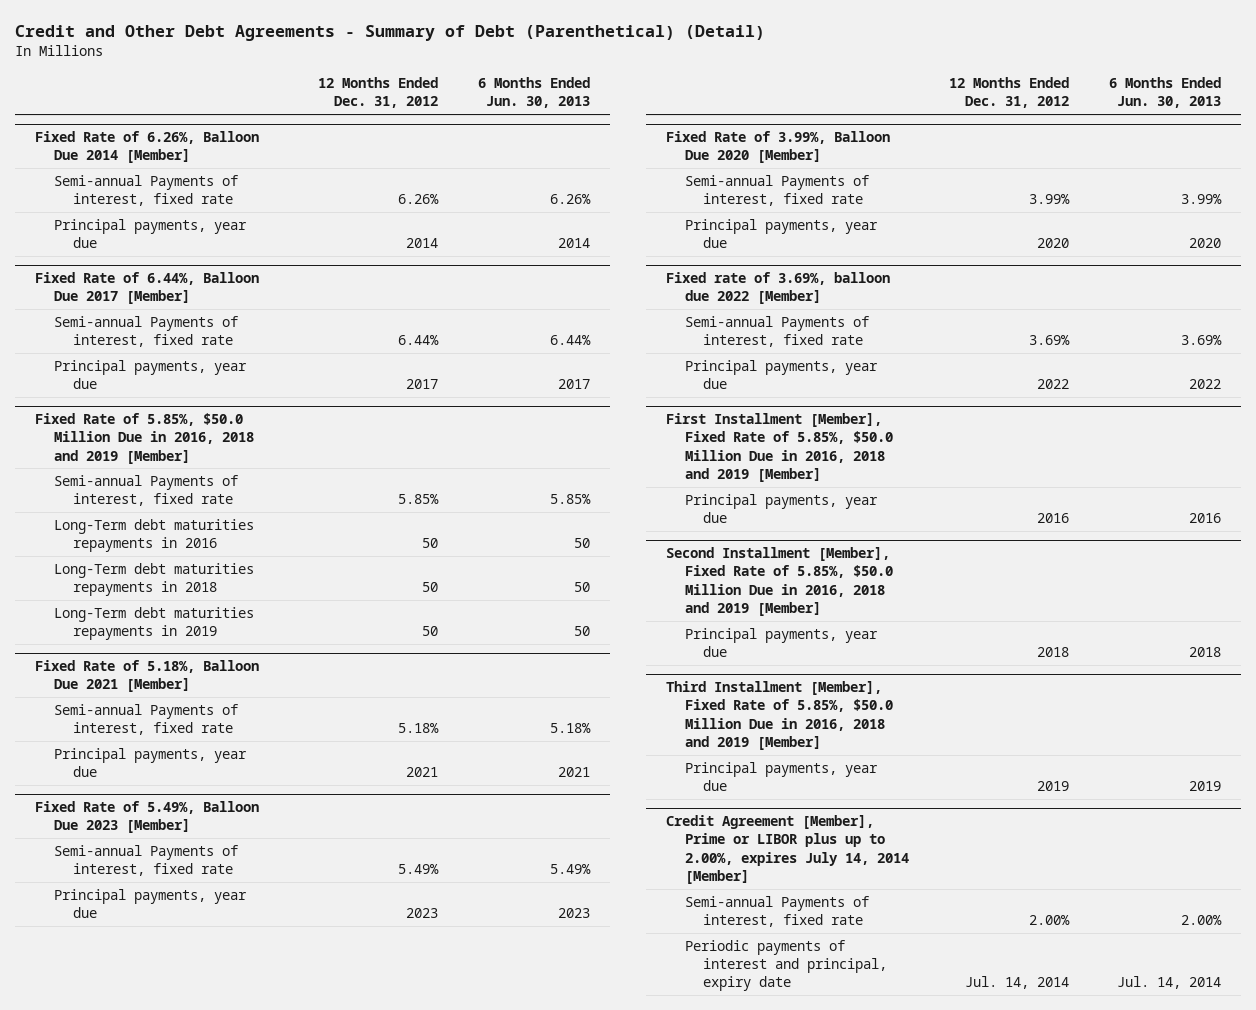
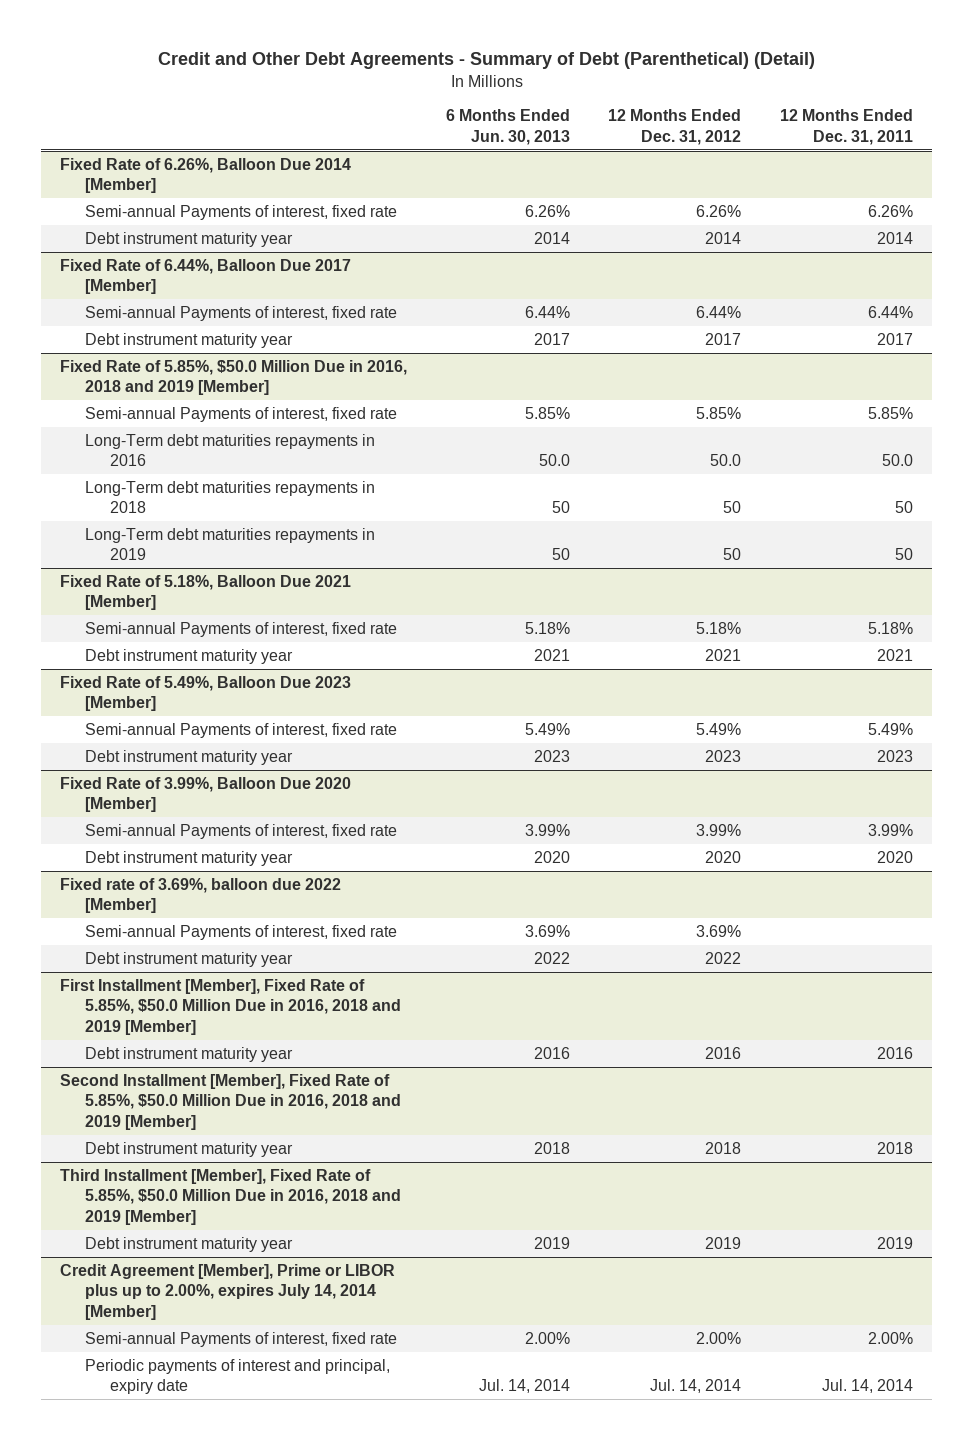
none -> [780,109,914,145] 12 Months Ended Dec. 31, 2011
[53,219,247,249] Principal payments, year due -> [84,231,293,247] Debt instrument maturity year
[53,360,247,390] Principal payments, year due -> [84,332,293,348] Debt instrument maturity year
[421,538,438,549] 50 -> [710,454,742,467] 50.0
[574,538,591,549] 50 -> [538,454,570,467] 50.0
[53,748,247,778] Principal payments, year due -> [84,648,293,664] Debt instrument maturity year
[53,889,247,919] Principal payments, year due -> [84,749,293,765] Debt instrument maturity year
[684,219,878,249] Principal payments, year due -> [84,850,293,866] Debt instrument maturity year
[684,360,878,390] Principal payments, year due -> [84,951,293,967] Debt instrument maturity year
[684,494,878,524] Principal payments, year due -> [84,1046,293,1062] Debt instrument maturity year
[684,628,878,658] Principal payments, year due -> [84,1141,293,1157] Debt instrument maturity year
[684,762,878,792] Principal payments, year due -> [84,1236,293,1252] Debt instrument maturity year

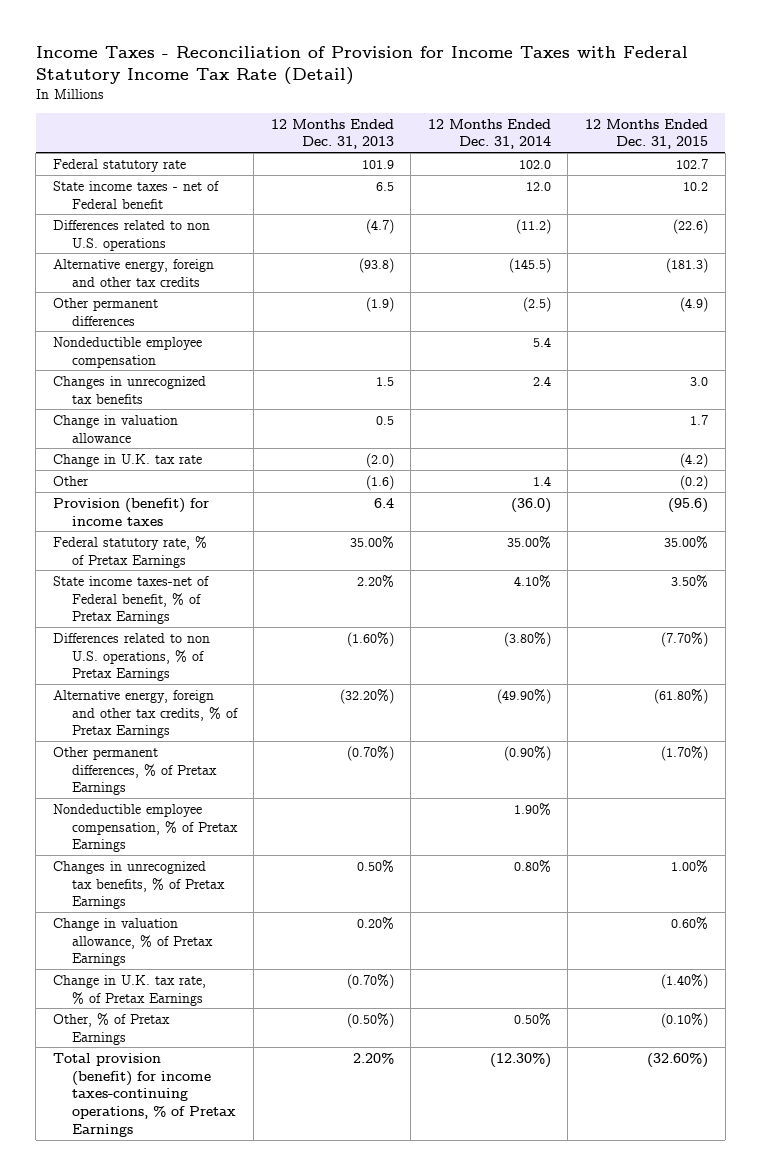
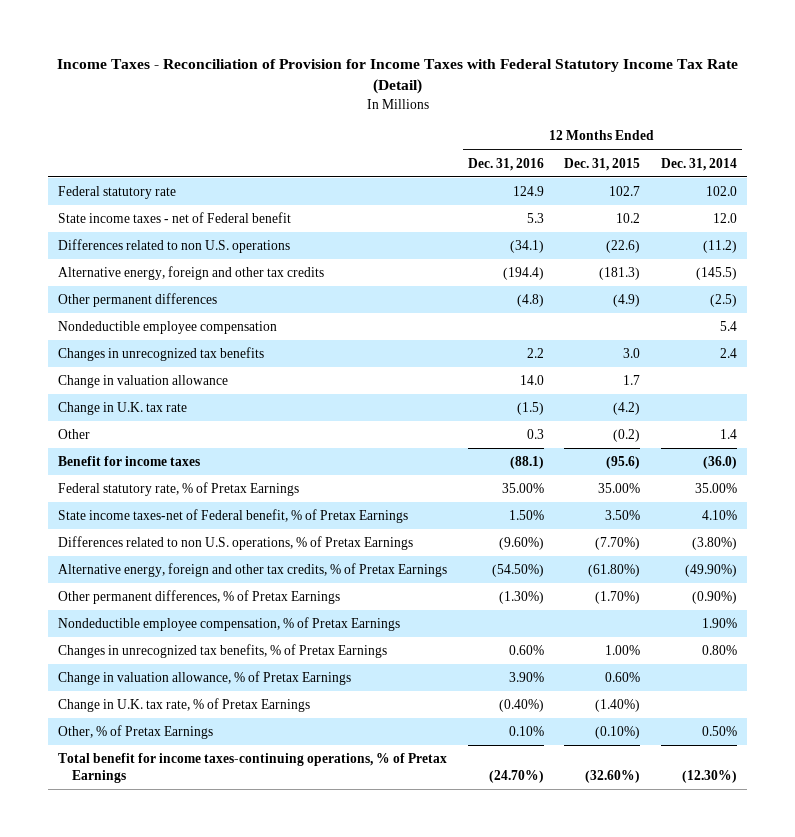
[270,118,394,150] 12 Months Ended Dec. 31, 2013 -> none
none -> [467,157,544,171] Dec. 31, 2016
[52,497,209,526] Provision (benefit) for income taxes -> [58,456,201,467] Benefit for income taxes
[52,1052,236,1138] Total provision (benefit) for income taxes-continuing operations, % of Pretax Earnings -> [58,753,448,784] Total benefit for income taxes-continuing operations, % of Pretax Earnings

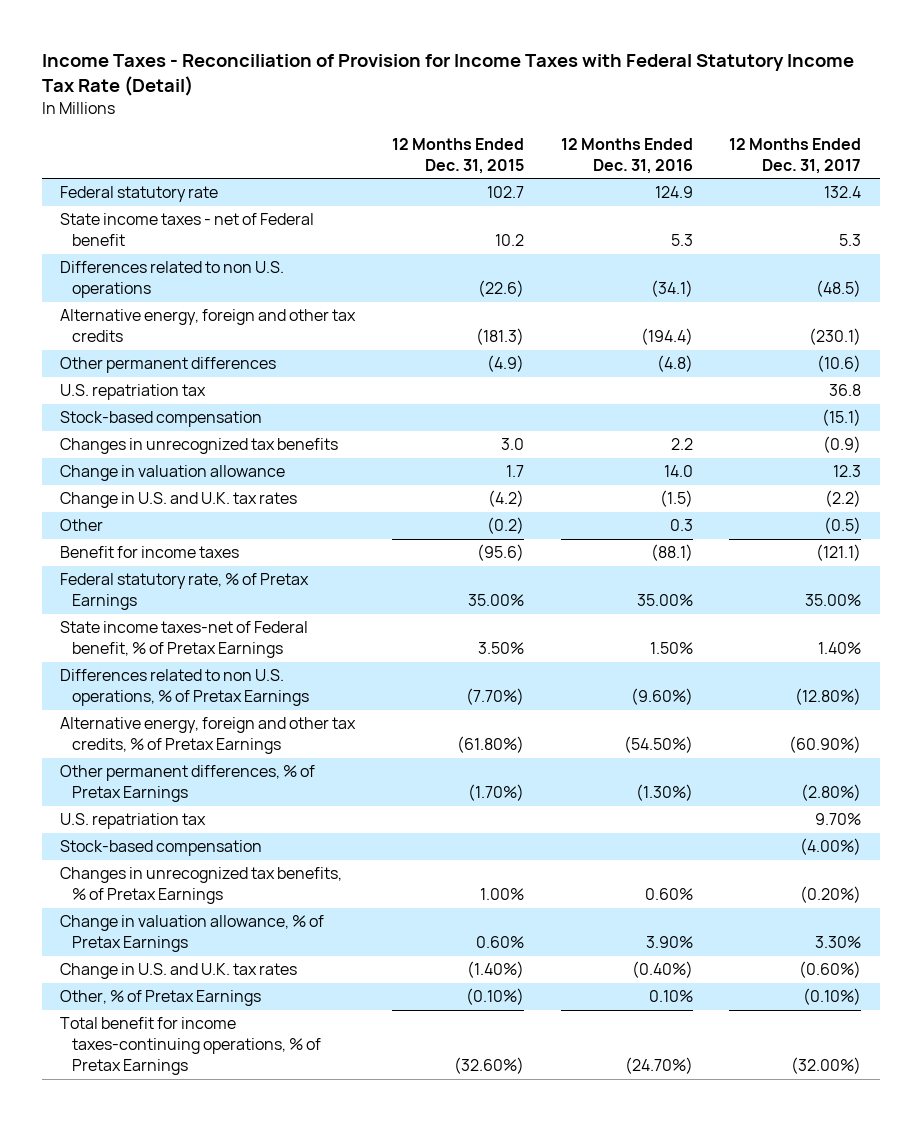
[661,157,738,171] Dec. 31, 2014 -> none
none -> [729,137,862,174] 12 Months Ended Dec. 31, 2017
none -> [60,384,207,401] U.S. repatriation tax
[58,321,278,335] Nondeductible employee compensation -> [60,411,263,428] Stock-based compensation
[58,402,188,416] Change in U.K. tax rate -> [60,492,298,509] Change in U.S. and U.K. tax rates
none -> [60,813,207,830] U.S. repatriation tax
[58,617,401,632] Nondeductible employee compensation, % of Pretax Earnings -> [60,840,263,857] Stock-based compensation
[58,698,311,713] Change in U.K. tax rate, % of Pretax Earnings -> [60,963,298,980] Change in U.S. and U.K. tax rates

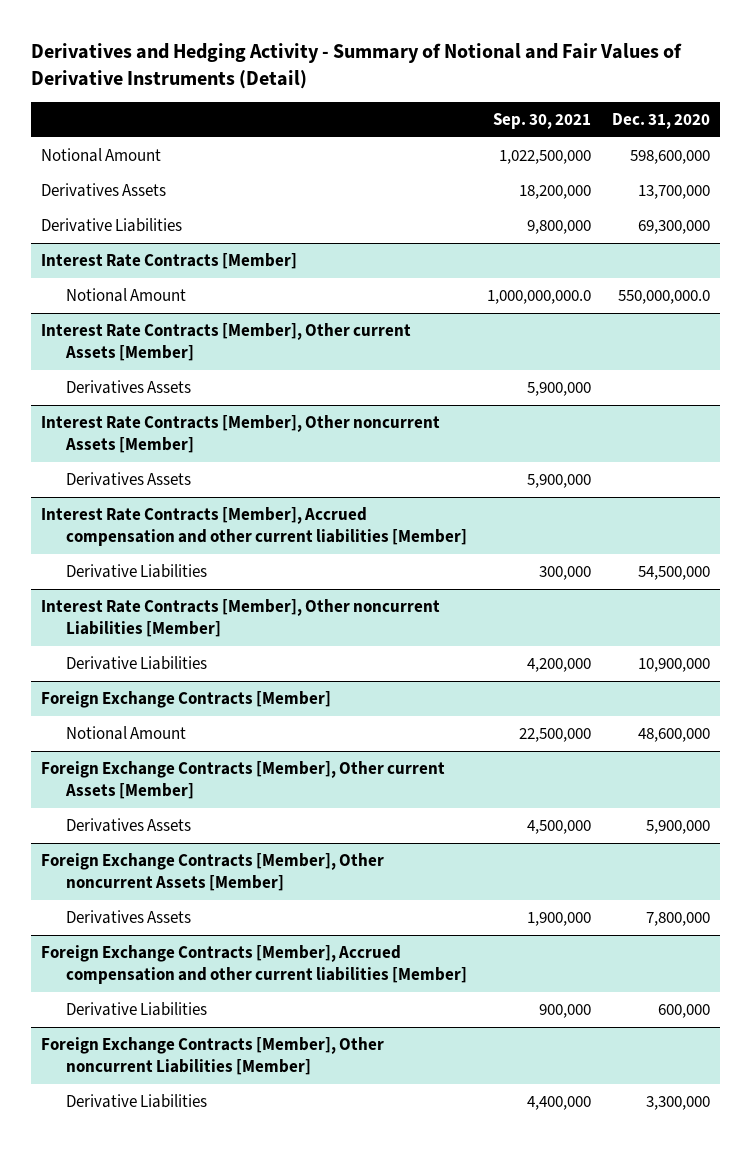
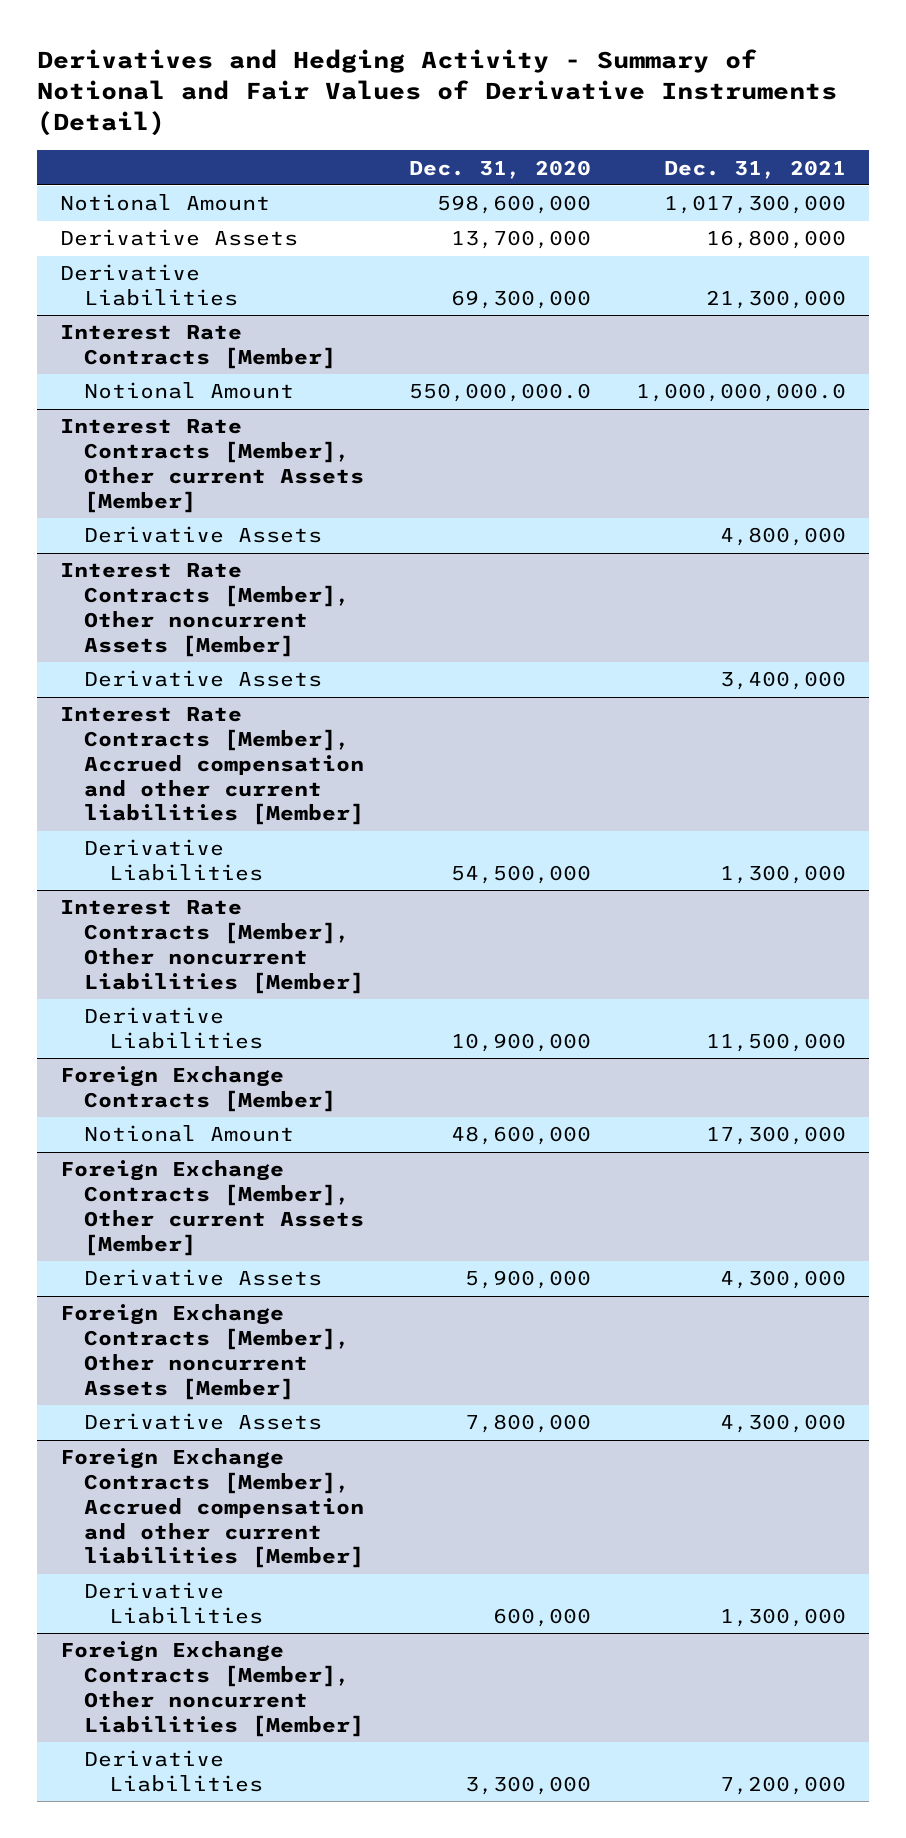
[493,112,592,129] Sep. 30, 2021 -> none
none -> [664,159,847,179] Dec. 31, 2021
[41,183,167,198] Derivatives Assets -> [59,229,298,247] Derivative Assets
[66,380,192,395] Derivatives Assets -> [84,526,323,544] Derivative Assets
[66,472,192,487] Derivatives Assets -> [84,670,323,688] Derivative Assets
[66,818,192,833] Derivatives Assets -> [84,1269,323,1287] Derivative Assets
[66,910,192,925] Derivatives Assets -> [84,1413,323,1431] Derivative Assets

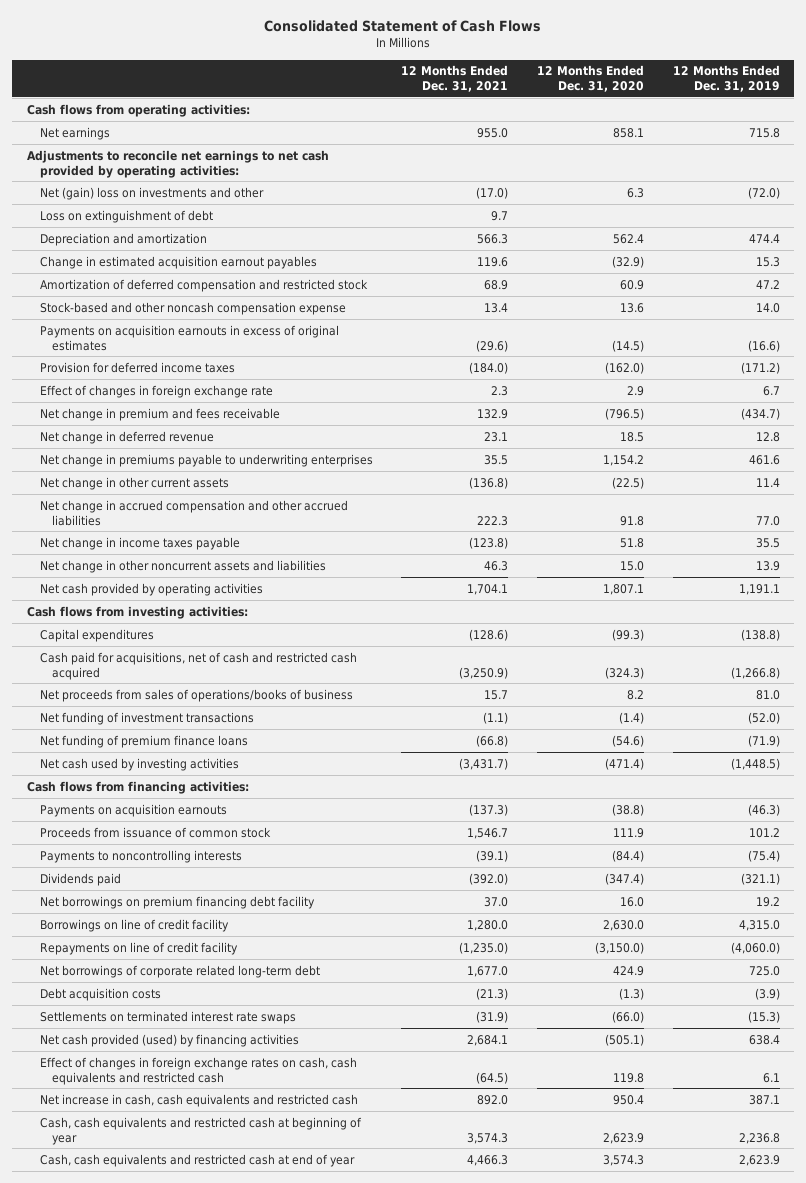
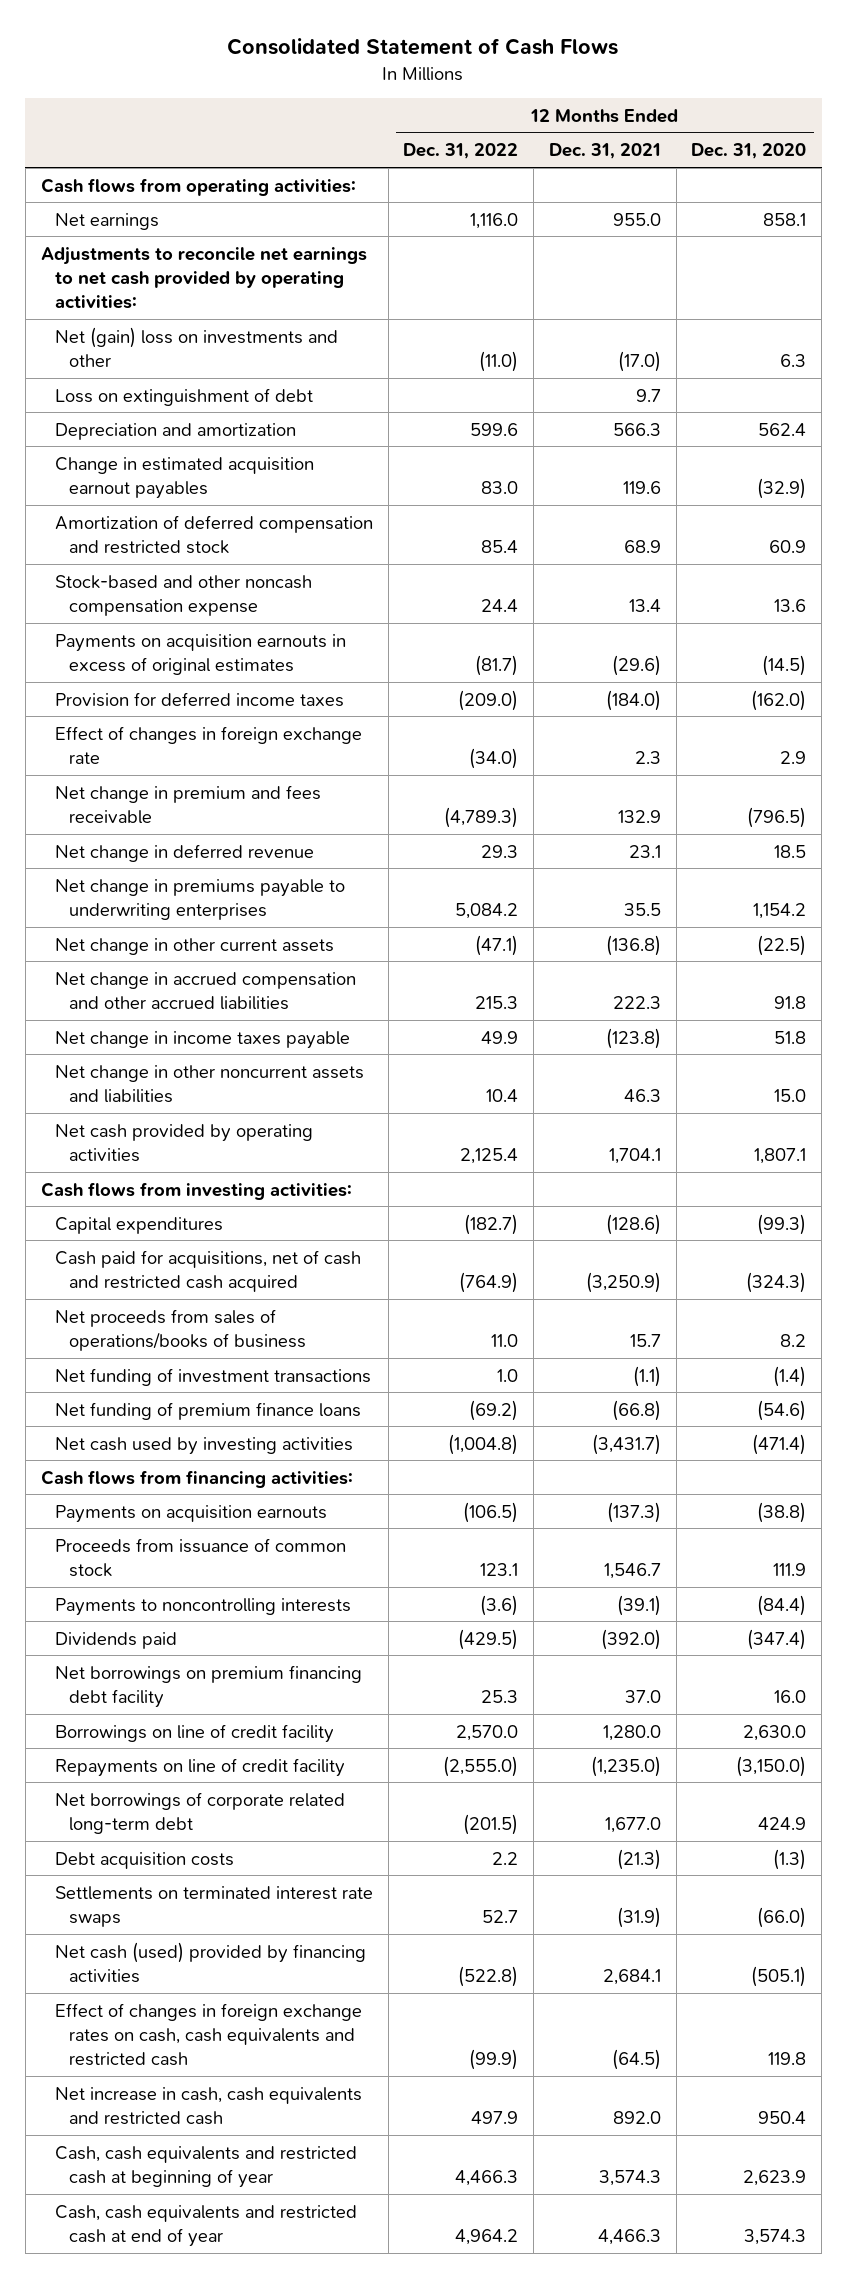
[672,65,780,93] 12 Months Ended Dec. 31, 2019 -> none
none -> [403,143,519,160] Dec. 31, 2022
[39,1033,299,1047] Net cash provided (used) by financing activities -> [54,1941,366,1983] Net cash (used) provided by financing activities

